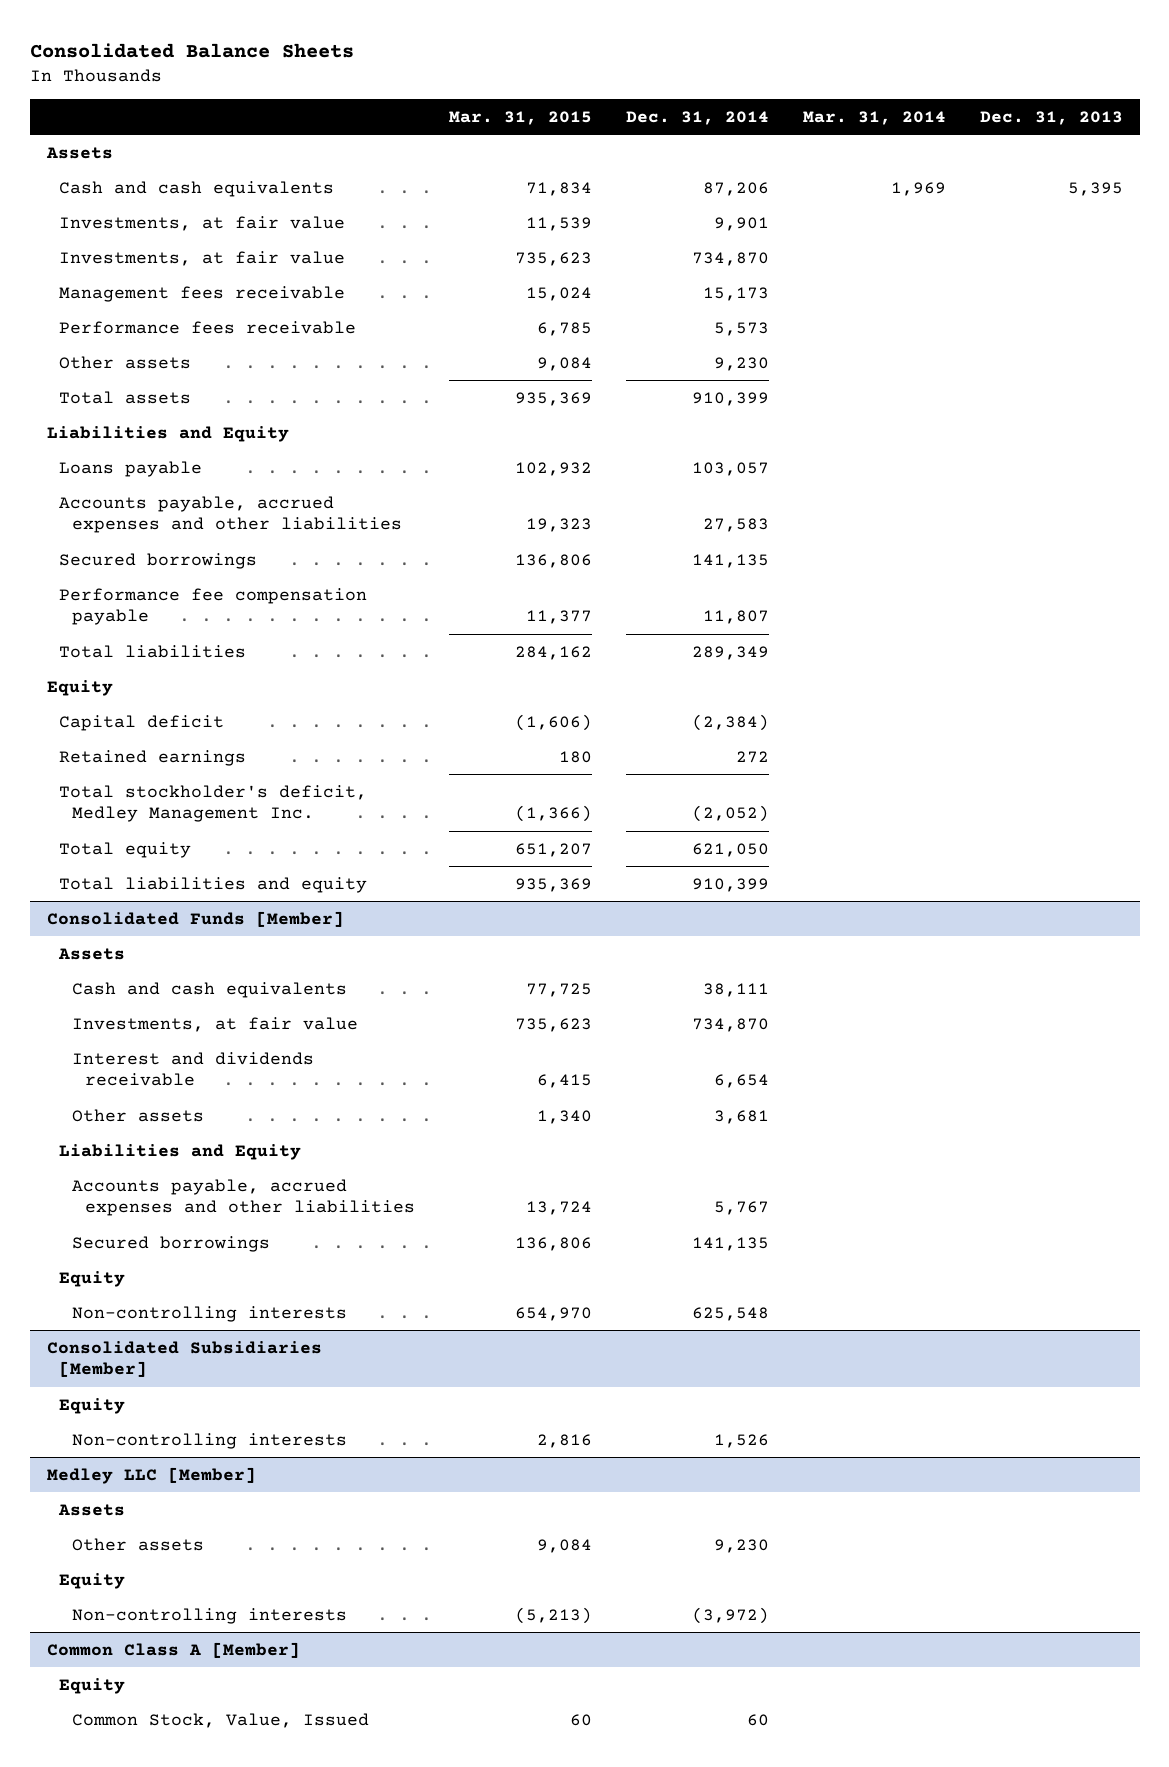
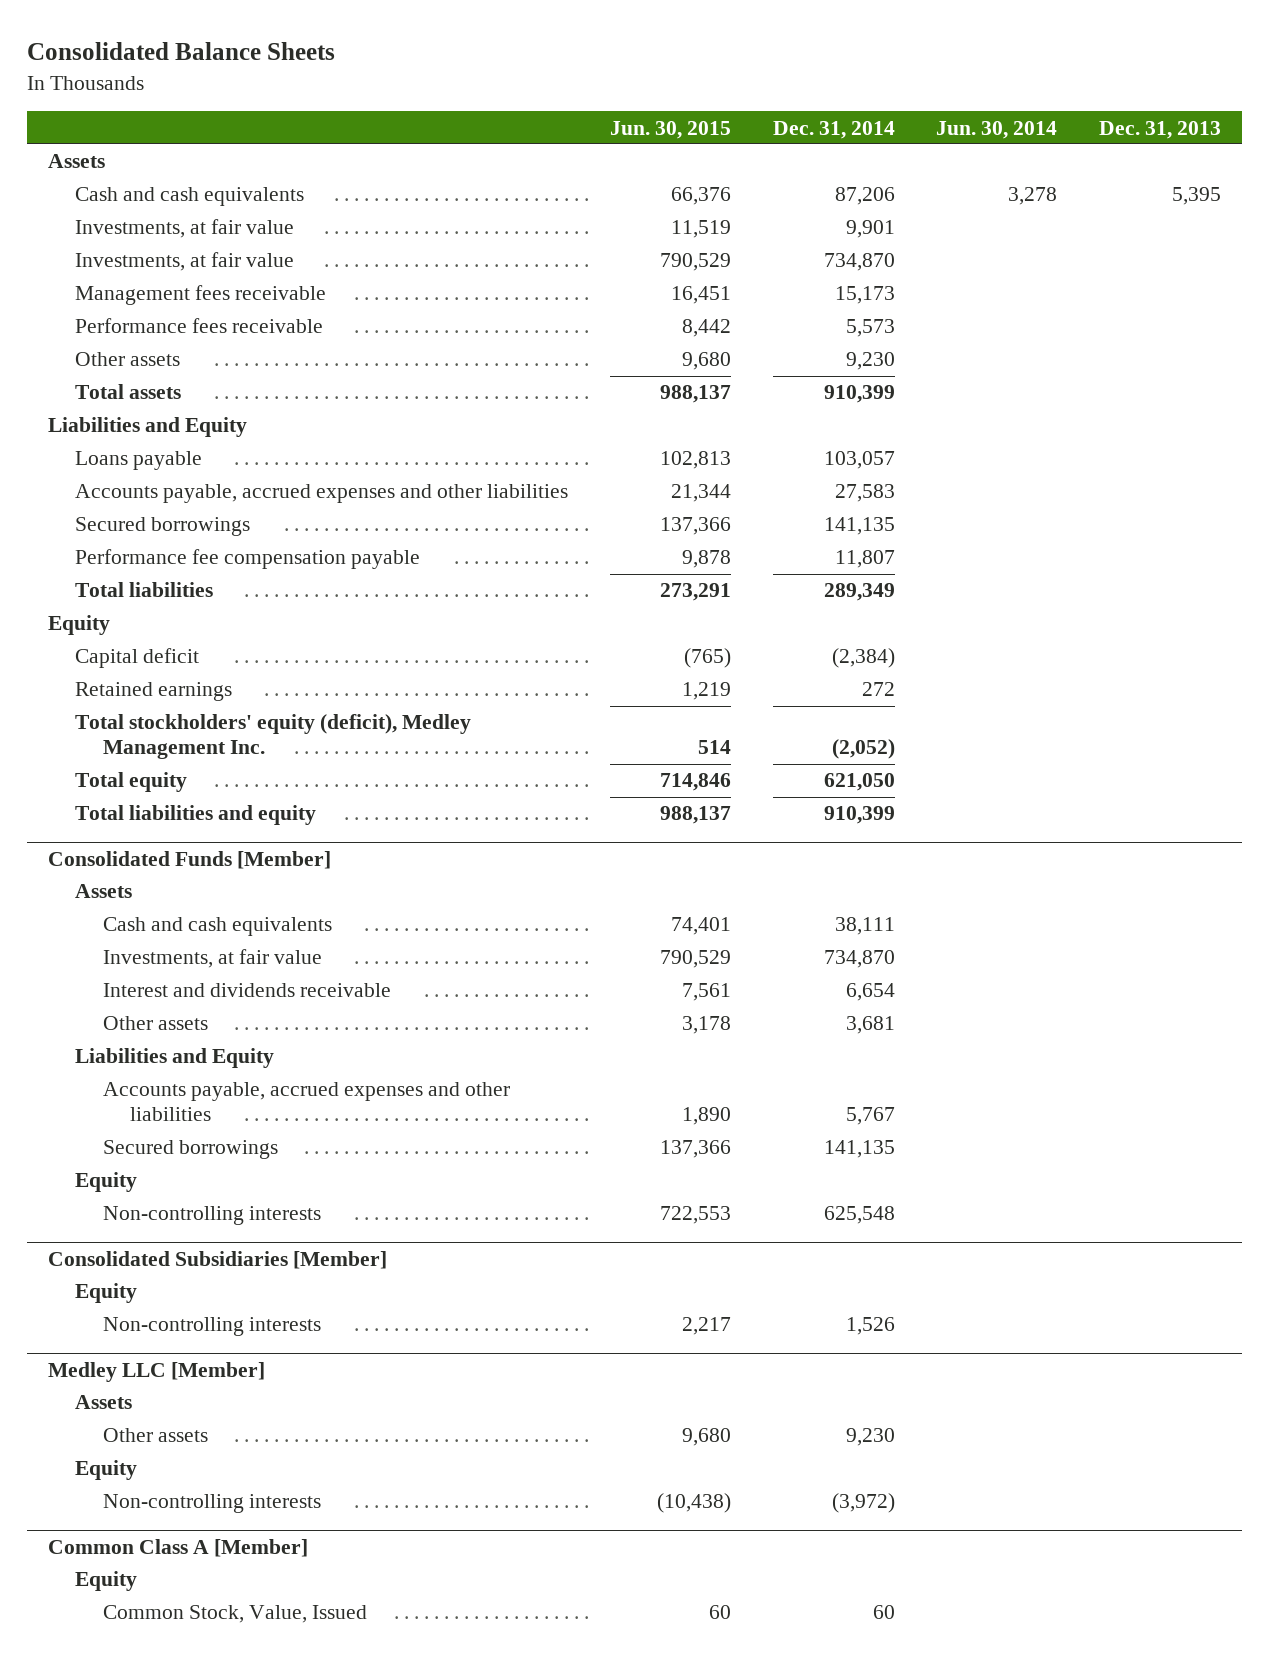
[449,110,593,125] Mar. 31, 2015 -> none
[802,110,946,125] Mar. 31, 2014 -> none
none -> [609,120,731,139] Jun. 30, 2015
none -> [936,120,1058,139] Jun. 30, 2014
[59,784,368,823] Total stockholder's deficit, Medley Management Inc. -> [75,714,472,760] Total stockholders' equity (deficit), Medley Management Inc.

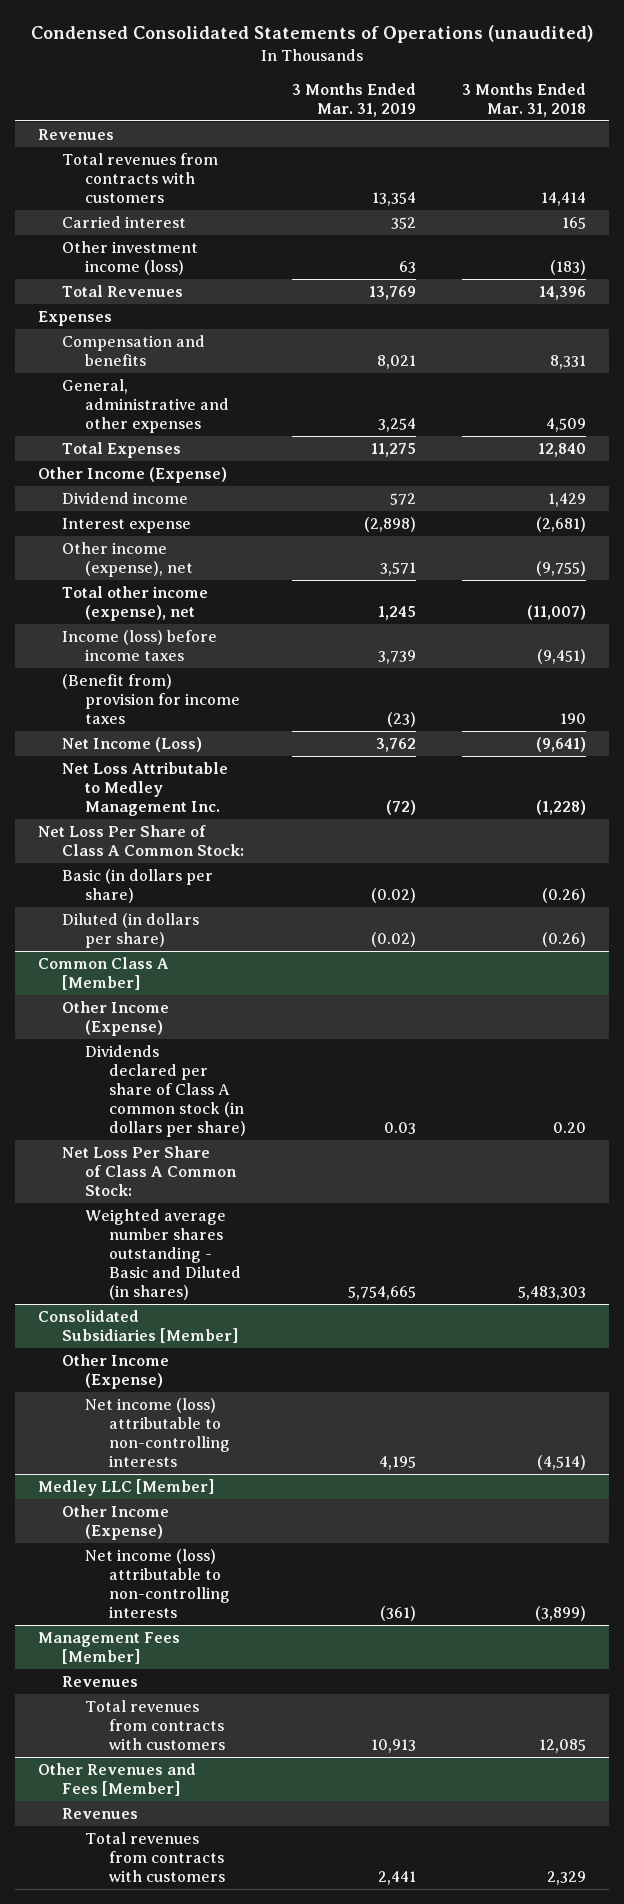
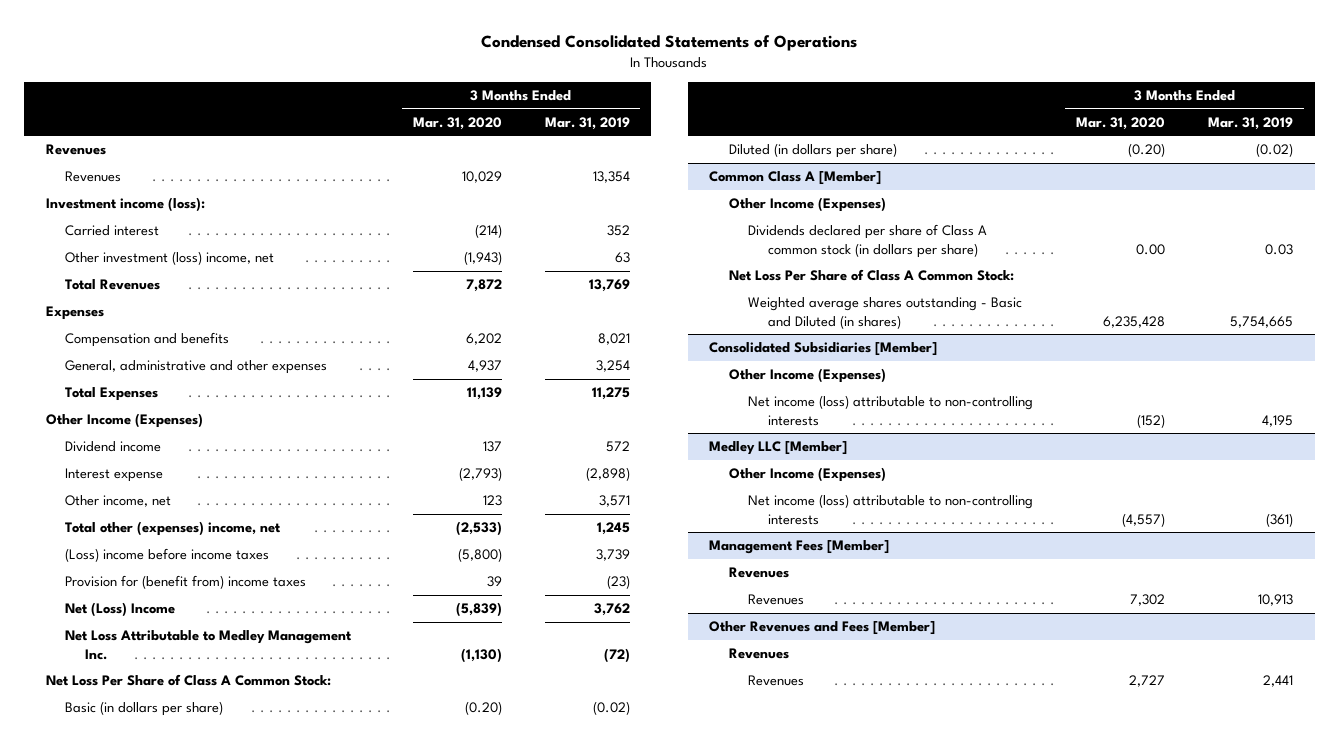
[30,25,593,44] Condensed Consolidated Statements of Operations (unaudited) -> [481,35,858,52] Condensed Consolidated Statements of Operations
[462,82,587,117] 3 Months Ended Mar. 31, 2018 -> none
none -> [412,116,502,130] Mar. 31, 2020
[61,152,218,203] Total revenues from contracts with customers -> [65,171,122,183] Revenues
none -> [45,197,205,213] Investment income (loss):
[61,240,198,275] Other investment income (loss) -> [65,251,275,266] Other investment (loss) income, net
[37,466,227,483] Other Income (Expense) -> [45,413,203,429] Other Income (Expenses)
[61,541,194,577] Other income (expense), net -> [65,495,172,508] Other income, net
[61,585,208,621] Total other income (expense), net -> [65,521,282,537] Total other (expenses) income, net
[61,629,217,661] Income (loss) before income taxes -> [65,548,270,563] (Loss) income before income taxes
[61,673,241,724] (Benefit from) provision for income taxes -> [65,575,307,590] Provision for (benefit from) income taxes
[61,736,202,752] Net Income (Loss) -> [65,602,176,618] Net (Loss) Income
[61,1000,169,1036] Other Income (Expense) -> [728,197,886,213] Other Income (Expenses)
[85,1208,242,1300] Weighted average number shares outstanding - Basic and Diluted (in shares) -> [748,297,1023,329] Weighted average shares outstanding - Basic and Diluted (in shares)
[61,1353,169,1389] Other Income (Expense) -> [728,368,886,384] Other Income (Expenses)
[61,1504,169,1540] Other Income (Expense) -> [728,467,886,483] Other Income (Expenses)
[85,1699,226,1750] Total revenues from contracts with customers -> [748,594,805,606] Revenues
[85,1831,226,1882] Total revenues from contracts with customers -> [748,675,805,687] Revenues

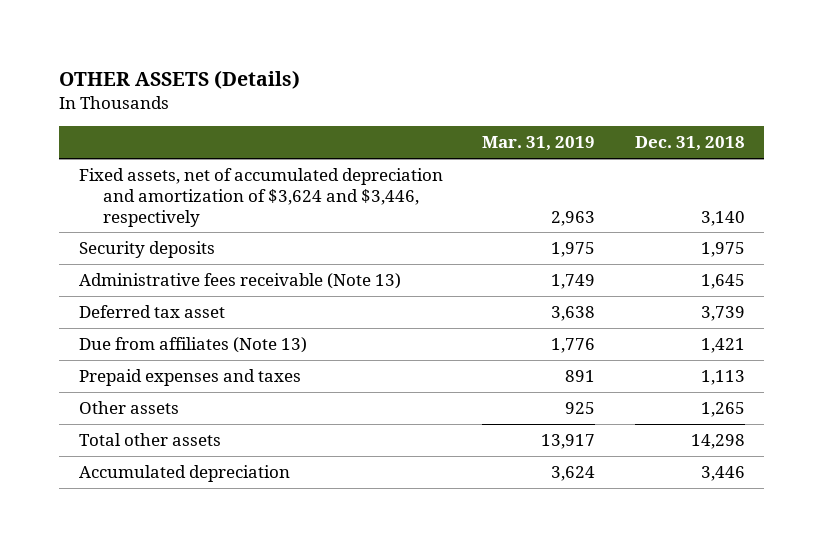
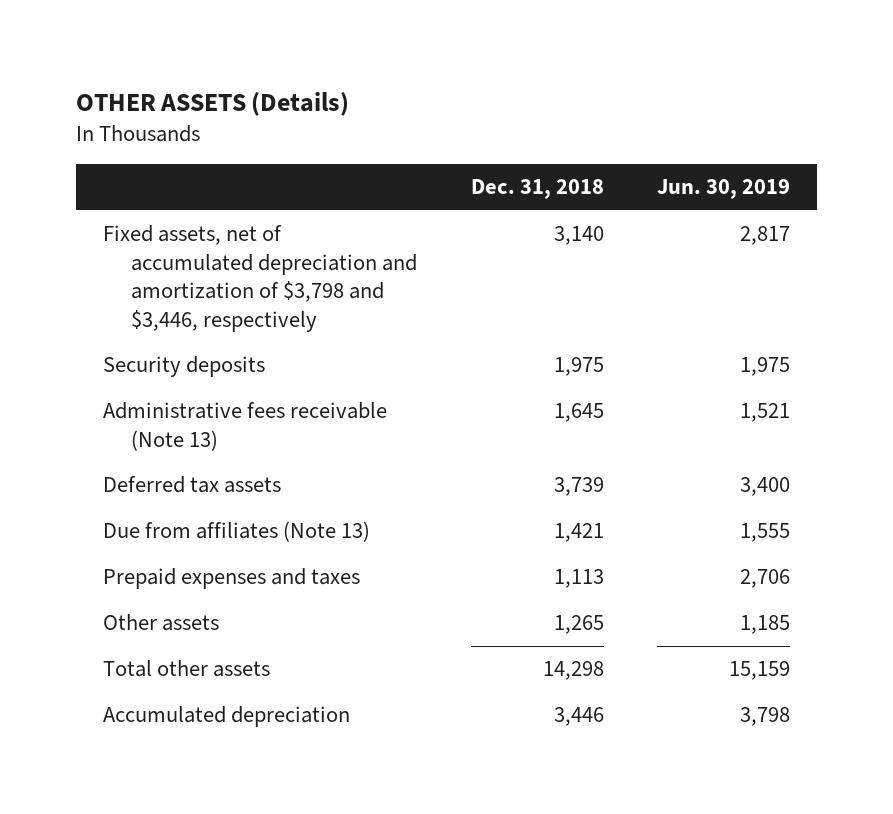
[482,136,596,152] Mar. 31, 2019 -> none
none -> [657,179,791,200] Jun. 30, 2019
[79,168,444,227] Fixed assets, net of accumulated depreciation and amortization of $3,624 and $3,446, respectively -> [102,225,418,333] Fixed assets, net of accumulated depreciation and amortization of $3,798 and $3,446, respectively
[79,305,226,319] Deferred tax asset -> [102,476,281,494] Deferred tax assets

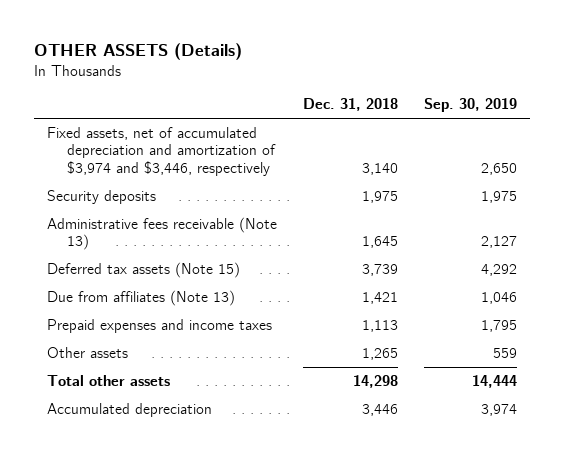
[657,179,791,200] Jun. 30, 2019 -> none
none -> [423,98,517,113] Sep. 30, 2019
[102,225,418,333] Fixed assets, net of accumulated depreciation and amortization of $3,798 and $3,446, respectively -> [46,127,276,176] Fixed assets, net of accumulated depreciation and amortization of $3,974 and $3,446, respectively
[102,476,281,494] Deferred tax assets -> [46,262,240,279] Deferred tax assets (Note 15)
[102,568,360,590] Prepaid expenses and taxes -> [46,319,272,334] Prepaid expenses and income taxes

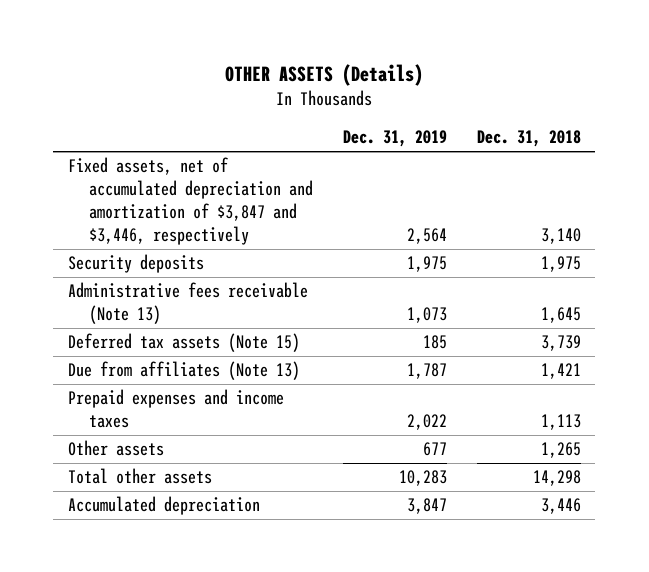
[423,98,517,113] Sep. 30, 2019 -> none
none -> [342,130,447,148] Dec. 31, 2019
[46,127,276,176] Fixed assets, net of accumulated depreciation and amortization of $3,974 and $3,446, respectively -> [68,157,313,246] Fixed assets, net of accumulated depreciation and amortization of $3,847 and $3,446, respectively

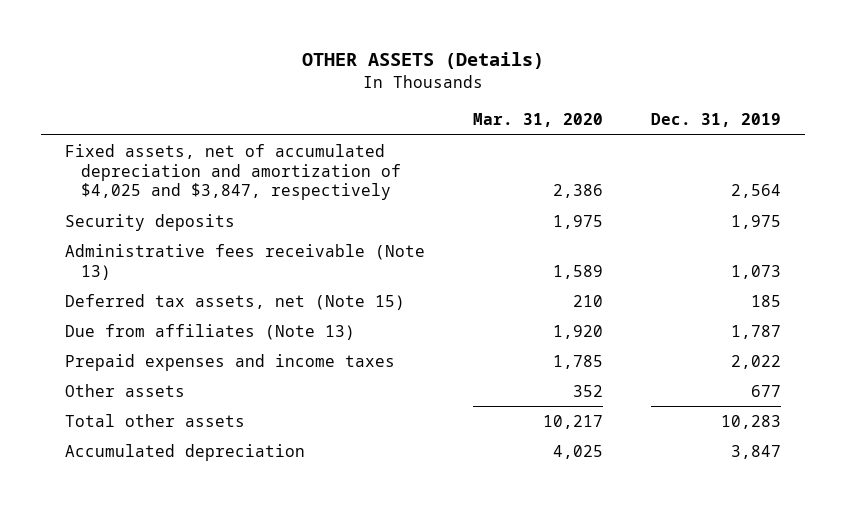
[476,130,581,148] Dec. 31, 2018 -> none
none -> [473,113,604,128] Mar. 31, 2020
[68,157,313,246] Fixed assets, net of accumulated depreciation and amortization of $3,847 and $3,446, respectively -> [65,143,402,201] Fixed assets, net of accumulated depreciation and amortization of $4,025 and $3,847, respectively
[68,333,301,353] Deferred tax assets (Note 15) -> [65,293,406,310] Deferred tax assets, net (Note 15)

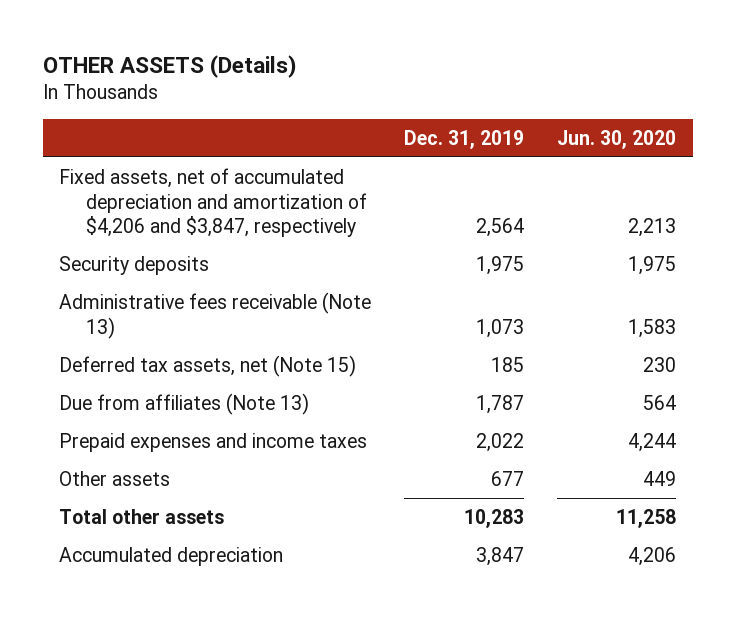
[473,113,604,128] Mar. 31, 2020 -> none
none -> [557,129,677,149] Jun. 30, 2020
[65,143,402,201] Fixed assets, net of accumulated depreciation and amortization of $4,025 and $3,847, respectively -> [59,167,367,238] Fixed assets, net of accumulated depreciation and amortization of $4,206 and $3,847, respectively

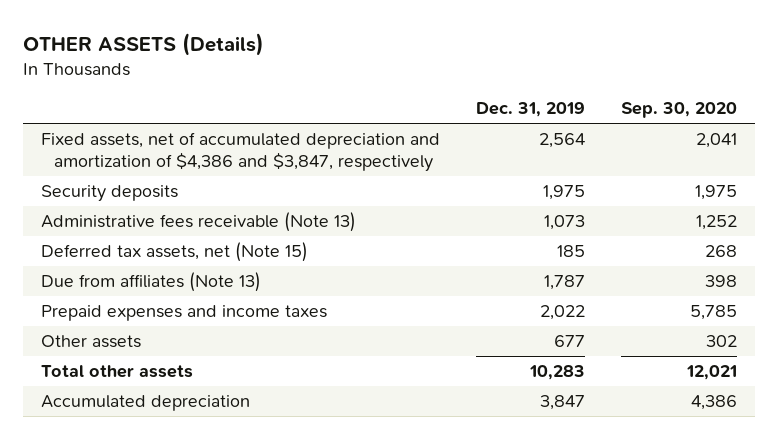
[557,129,677,149] Jun. 30, 2020 -> none
none -> [620,102,737,119] Sep. 30, 2020
[59,167,367,238] Fixed assets, net of accumulated depreciation and amortization of $4,206 and $3,847, respectively -> [41,132,441,173] Fixed assets, net of accumulated depreciation and amortization of $4,386 and $3,847, respectively

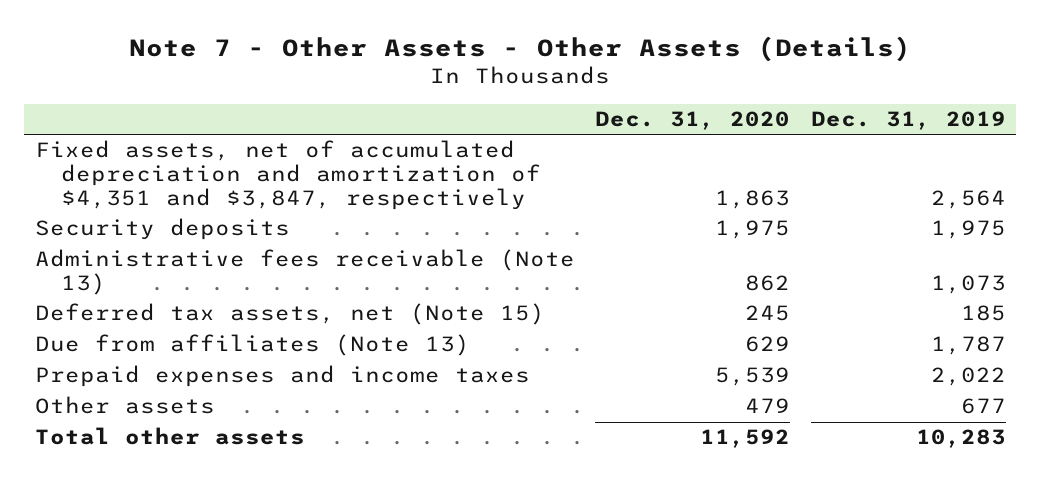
[23,33,265,57] OTHER ASSETS (Details) -> [129,36,912,63] Note 7 - Other Assets - Other Assets (Details)
[620,102,737,119] Sep. 30, 2020 -> none
none -> [595,111,791,131] Dec. 31, 2020
[41,132,441,173] Fixed assets, net of accumulated depreciation and amortization of $4,386 and $3,847, respectively -> [34,140,542,210] Fixed assets, net of accumulated depreciation and amortization of $4,351 and $3,847, respectively
[41,395,251,412] Accumulated depreciation -> none

